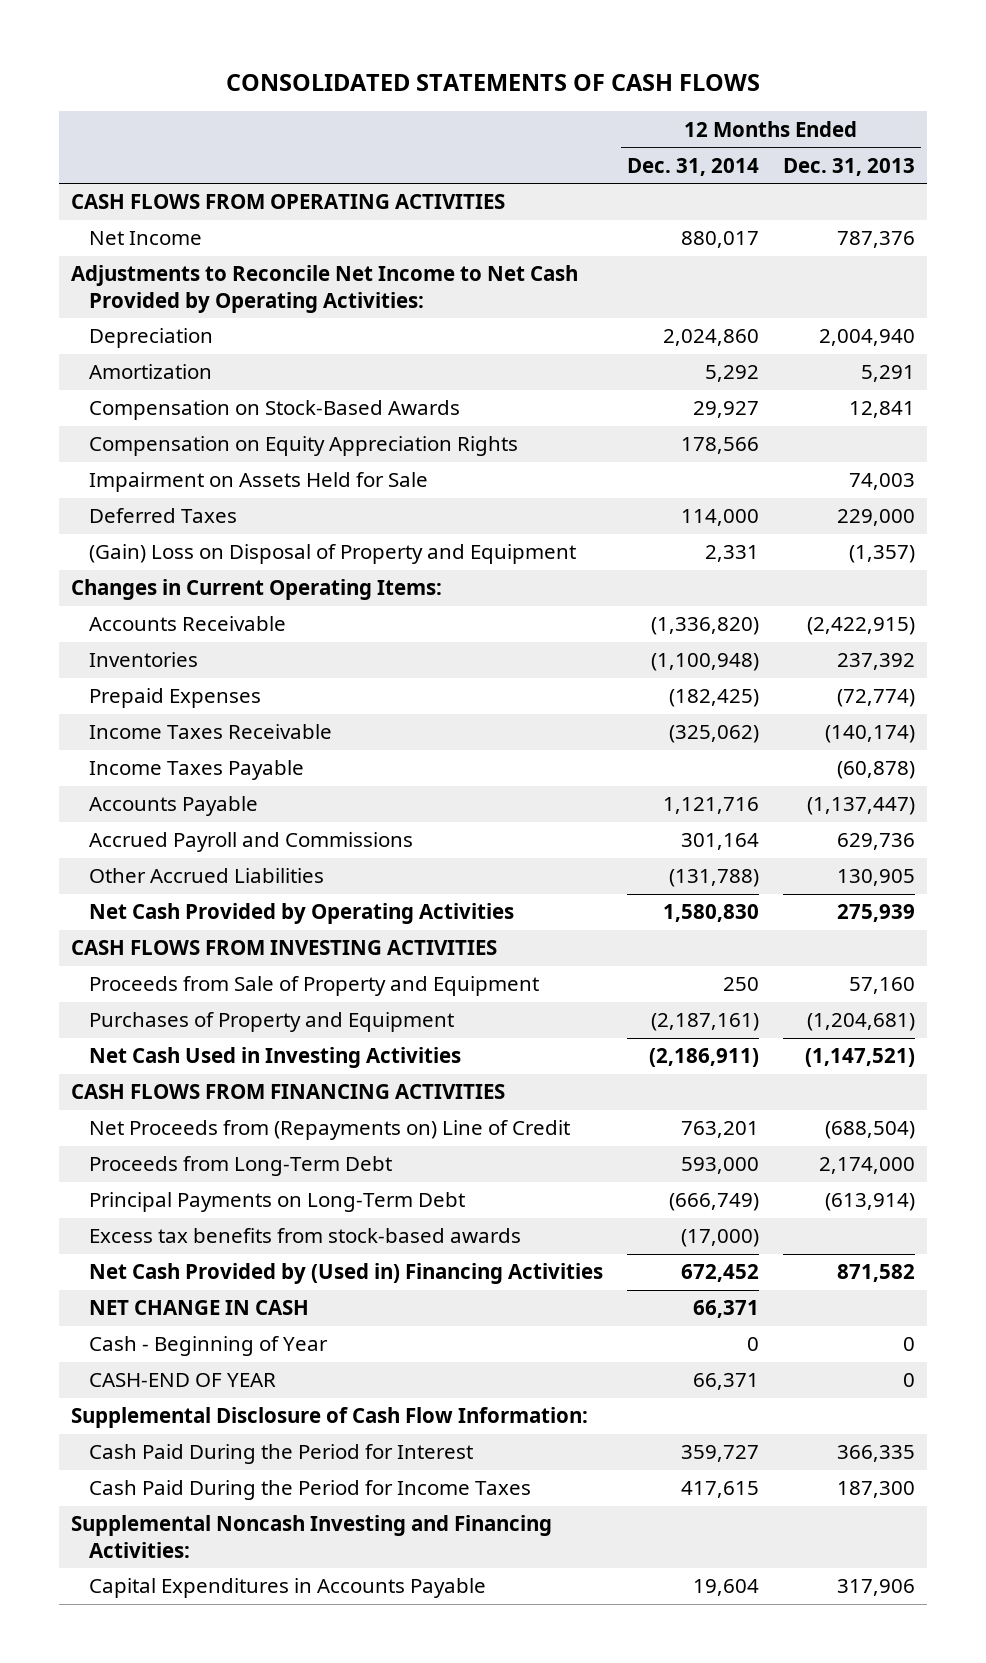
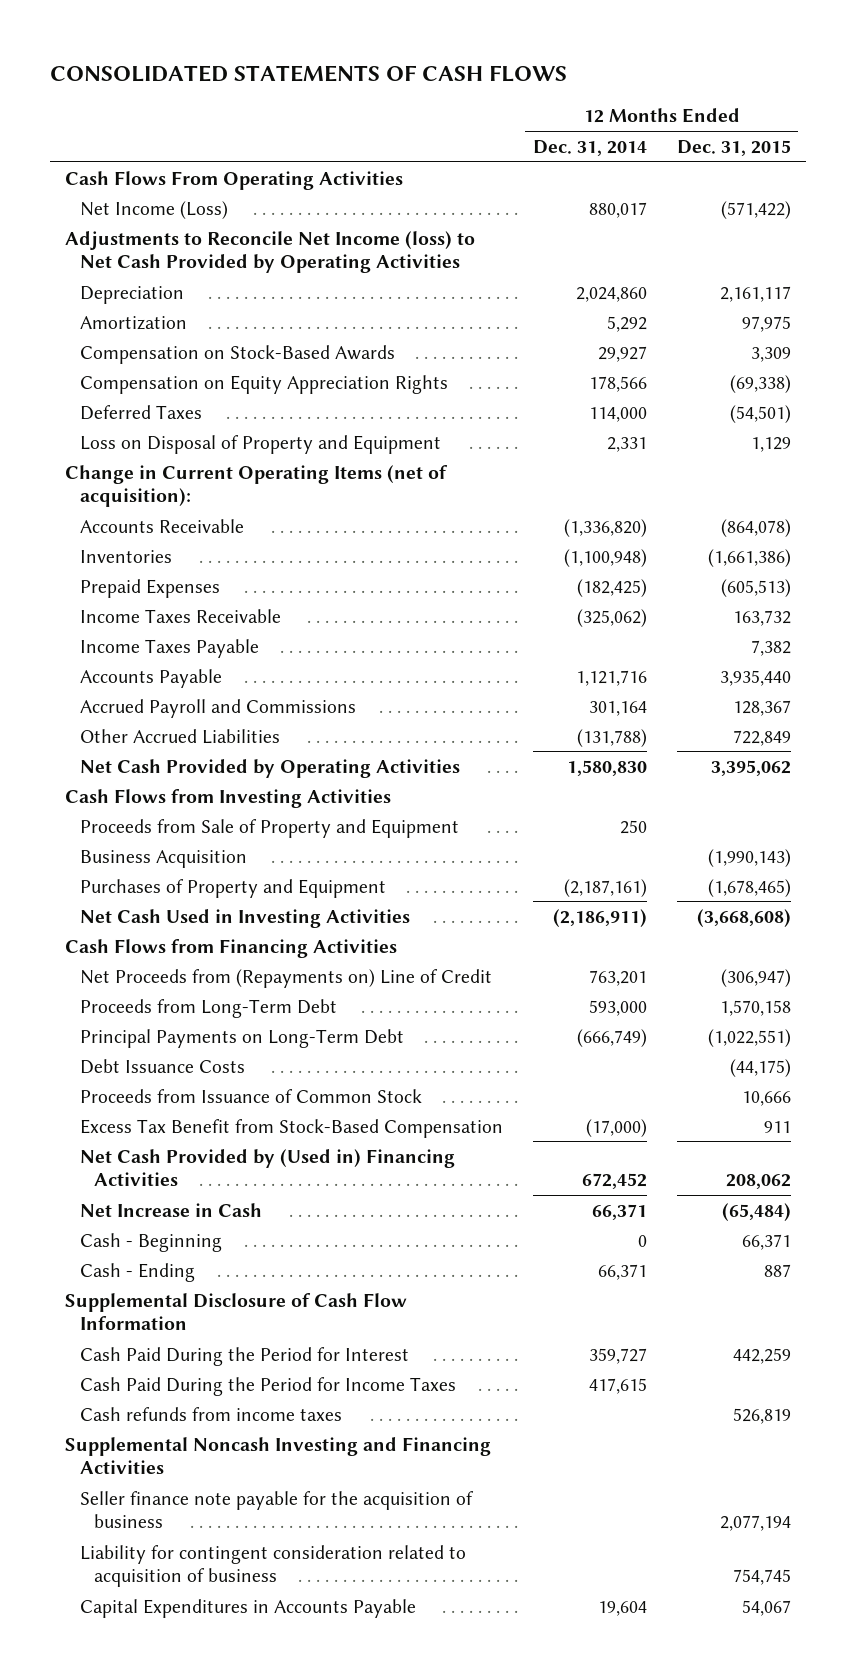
[782,157,915,176] Dec. 31, 2013 -> none
none -> [676,139,791,156] Dec. 31, 2015
[71,194,506,210] CASH FLOWS FROM OPERATING ACTIVITIES -> [65,170,404,190] Cash Flows From Operating Activities
[89,231,203,246] Net Income -> [79,200,228,219] Net Income (Loss)
[71,265,579,313] Adjustments to Reconcile Net Income to Net Cash Provided by Operating Activities: -> [65,230,476,274] Adjustments to Reconcile Net Income (loss) to Net Cash Provided by Operating Activities
[89,472,429,493] Impairment on Assets Held for Sale -> none
[89,544,577,565] (Gain) Loss on Disposal of Property and Equipment -> [79,434,441,454] Loss on Disposal of Property and Equipment
[71,579,443,601] Changes in Current Operating Items: -> [65,464,449,508] Change in Current Operating Items (net of acquisition):
[71,940,498,956] CASH FLOWS FROM INVESTING ACTIVITIES -> [65,788,392,808] Cash Flows from Investing Activities
none -> [79,849,247,868] Business Acquisition
[71,1084,506,1100] CASH FLOWS FROM FINANCING ACTIVITIES -> [65,938,398,958] Cash Flows from Financing Activities
none -> [79,1058,245,1074] Debt Issuance Costs
none -> [79,1088,422,1103] Proceeds from Issuance of Common Stock
[89,1228,522,1244] Excess tax benefits from stock-based awards -> [79,1118,503,1138] Excess Tax Benefit from Stock-Based Compensation
[89,1300,310,1316] NET CHANGE IN CASH -> [79,1202,262,1217] Net Increase in Cash
[89,1336,329,1357] Cash - Beginning of Year -> [79,1232,222,1252] Cash - Beginning
[89,1373,277,1388] CASH-END OF YEAR -> [79,1262,195,1282] Cash - Ending
[71,1407,589,1429] Supplemental Disclosure of Cash Flow Information: -> [65,1292,408,1331] Supplemental Disclosure of Cash Flow Information
none -> [79,1406,342,1421] Cash refunds from income taxes
[71,1515,553,1558] Supplemental Noncash Investing and Financing Activities: -> [65,1436,492,1475] Supplemental Noncash Investing and Financing Activities
none -> [79,1490,474,1529] Seller finance note payable for the acquisition of business
none -> [79,1544,466,1588] Liability for contingent consideration related to acquisition of business

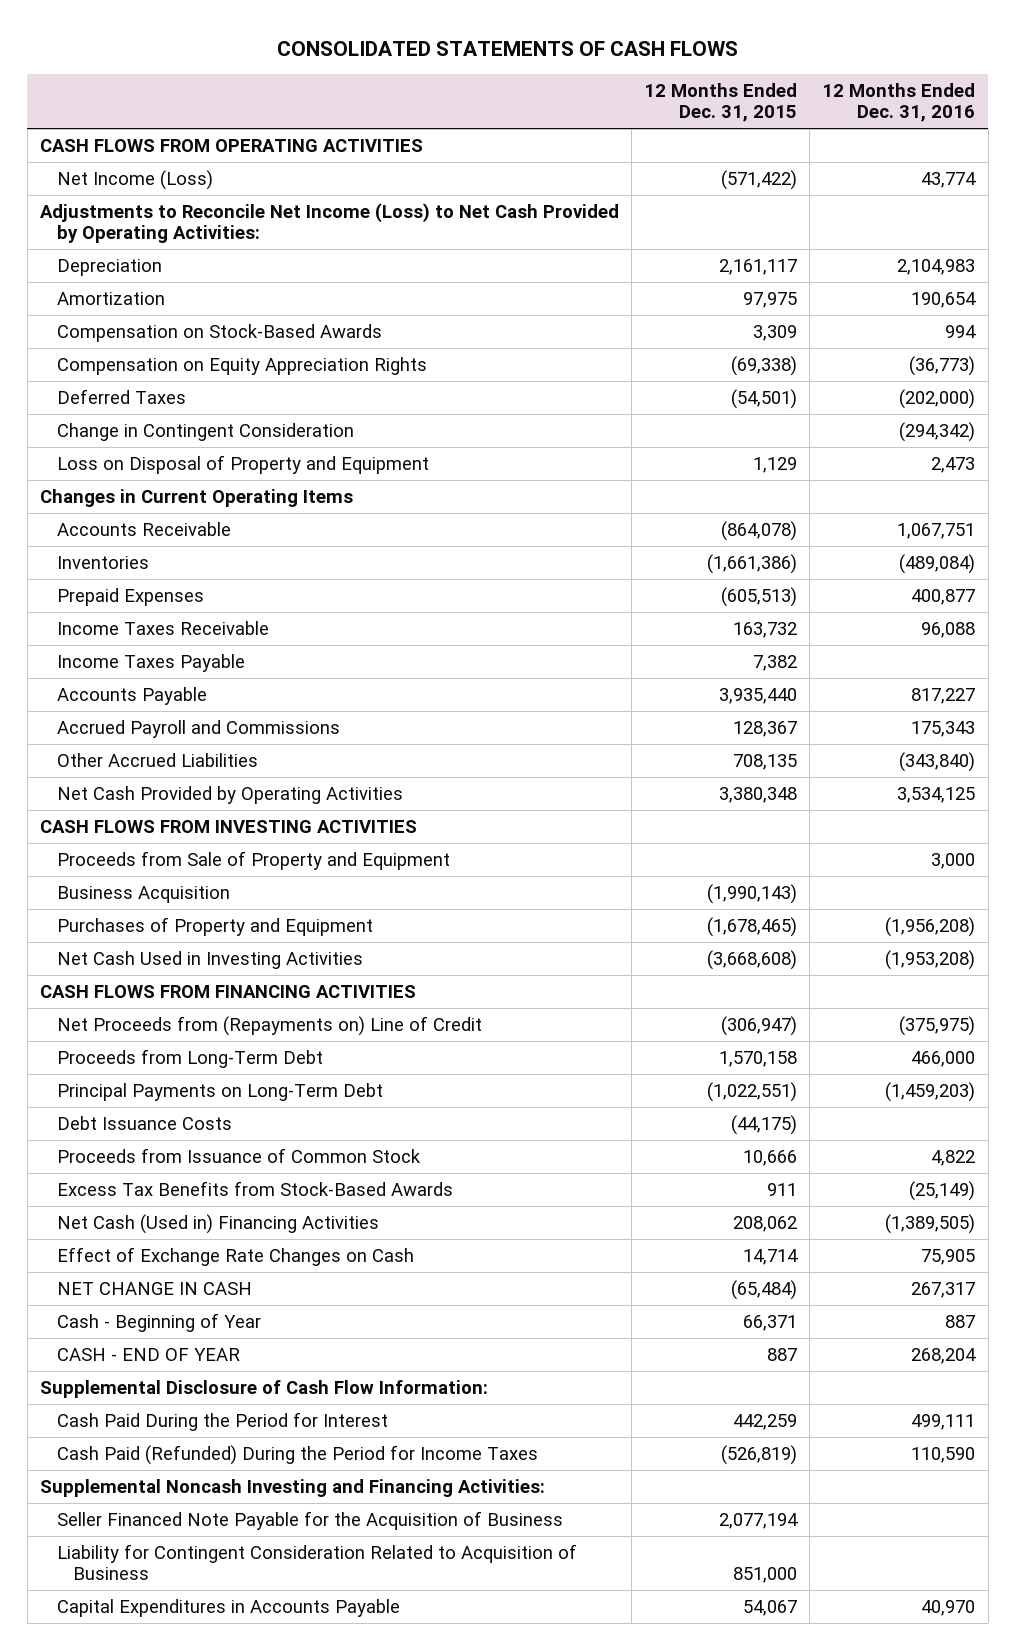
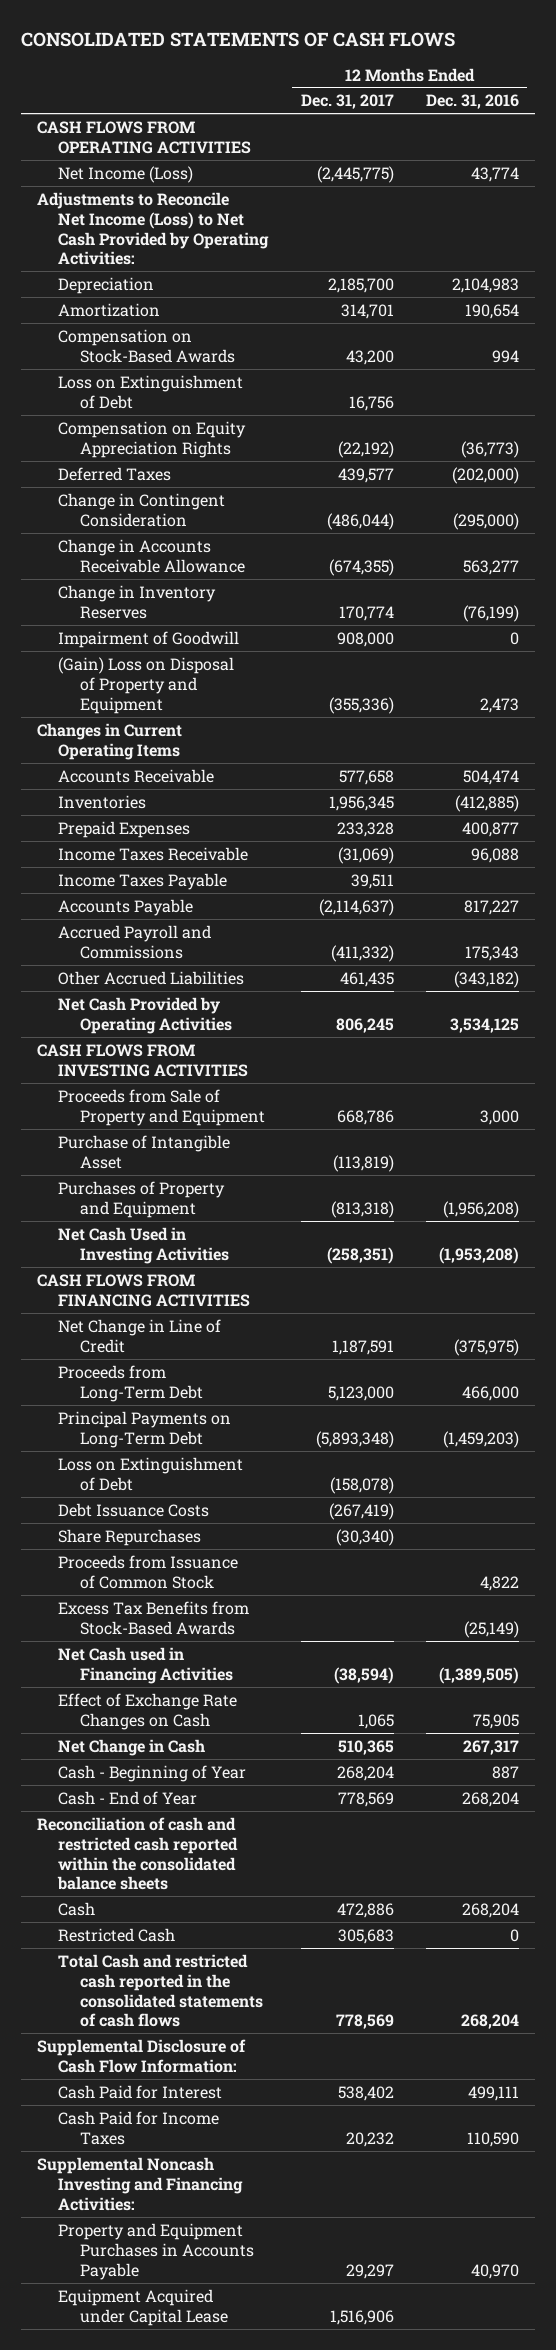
[644,83,798,123] 12 Months Ended Dec. 31, 2015 -> none
none -> [300,94,394,110] Dec. 31, 2017
none -> [58,374,244,409] Loss on Extinguishment of Debt
[899,422,976,443] (294,342) -> [452,512,519,530] (295,000)
none -> [58,538,245,573] Change in Accounts Receivable Allowance
none -> [58,584,217,619] Change in Inventory Reserves
none -> [58,630,240,648] Impairment of Goodwill
[56,455,429,475] Loss on Disposal of Property and Equipment -> [58,656,235,714] (Gain) Loss on Disposal of Property and Equipment
[897,523,976,540] 1,067,751 -> [462,769,519,785] 504,474
[899,554,976,575] (489,084) -> [454,794,519,812] (412,885)
[899,752,976,773] (343,840) -> [453,970,519,988] (343,182)
[56,886,230,904] Business Acquisition -> none
none -> [58,1134,231,1169] Purchase of Intangible Asset
[56,1016,482,1037] Net Proceeds from (Repayments on) Line of Credit -> [58,1318,222,1353] Net Change in Line of Credit
none -> [58,1456,244,1491] Loss on Extinguishment of Debt
none -> [58,1528,202,1546] Share Repurchases
[56,1214,379,1235] Net Cash (Used in) Financing Activities -> [58,1646,233,1684] Net Cash used in Financing Activities
[56,1282,252,1296] NET CHANGE IN CASH -> [58,1738,206,1756] Net Change in Cash
none -> [58,1790,198,1805] Cash - End of Year
none -> [37,1816,239,1891] Reconciliation of cash and restricted cash reported within the consolidated balance sheets
[56,1348,240,1362] CASH - END OF YEAR -> [58,1901,96,1916] Cash
none -> [58,1927,176,1942] Restricted Cash
none -> [58,1953,263,2028] Total Cash and restricted cash reported in the consolidated statements of cash flows
[56,1412,388,1432] Cash Paid During the Period for Interest -> [58,2084,223,2099] Cash Paid for Interest
[56,1445,538,1466] Cash Paid (Refunded) During the Period for Income Taxes -> [58,2110,220,2145] Cash Paid for Income Taxes
[56,1511,563,1531] Seller Financed Note Payable for the Acquisition of Business -> none
[56,1544,577,1581] Liability for Contingent Consideration Related to Acquisition of Business -> none
[56,1599,400,1618] Capital Expenditures in Accounts Payable -> [58,2222,254,2280] Property and Equipment Purchases in Accounts Payable
none -> [58,2288,228,2326] Equipment Acquired under Capital Lease

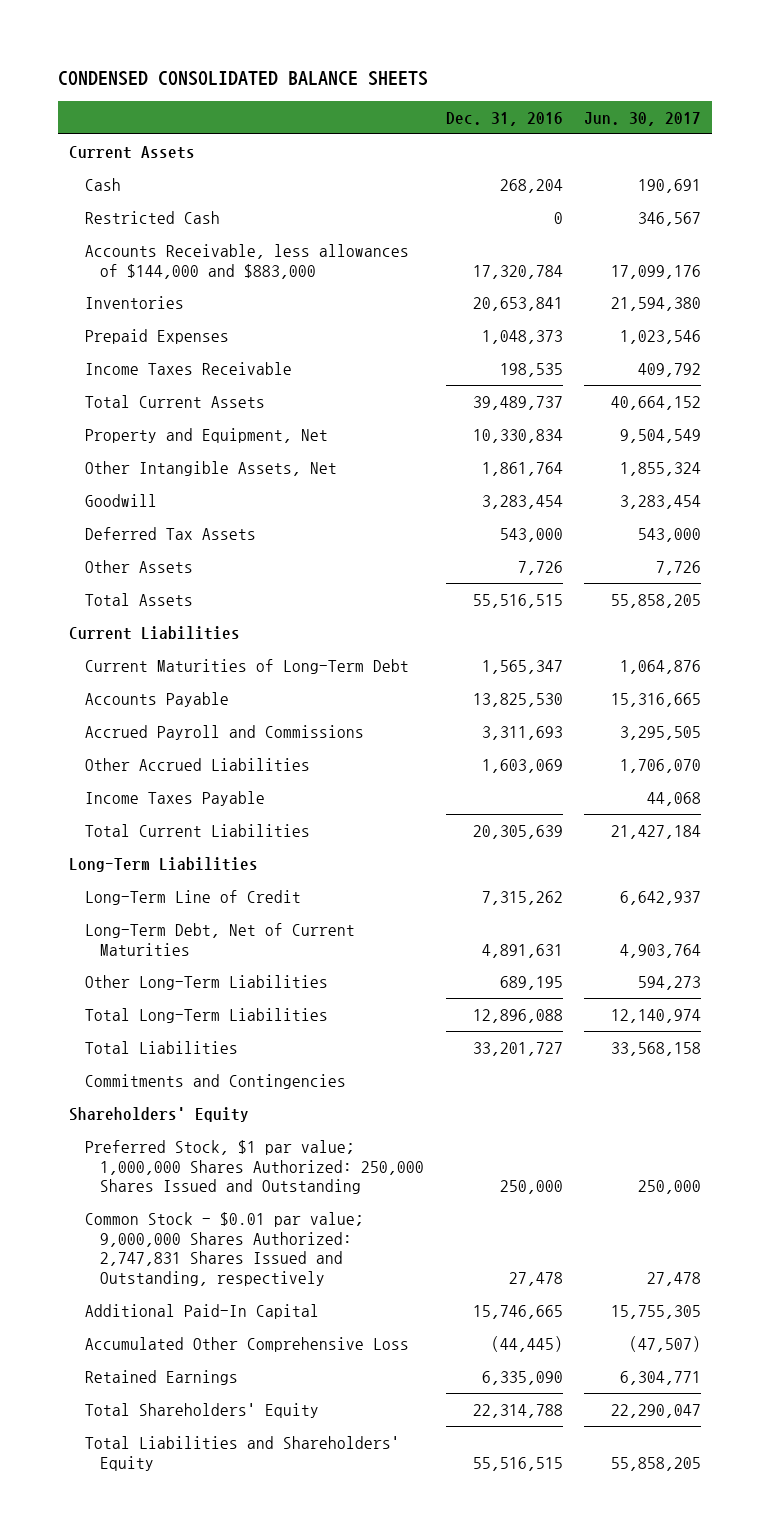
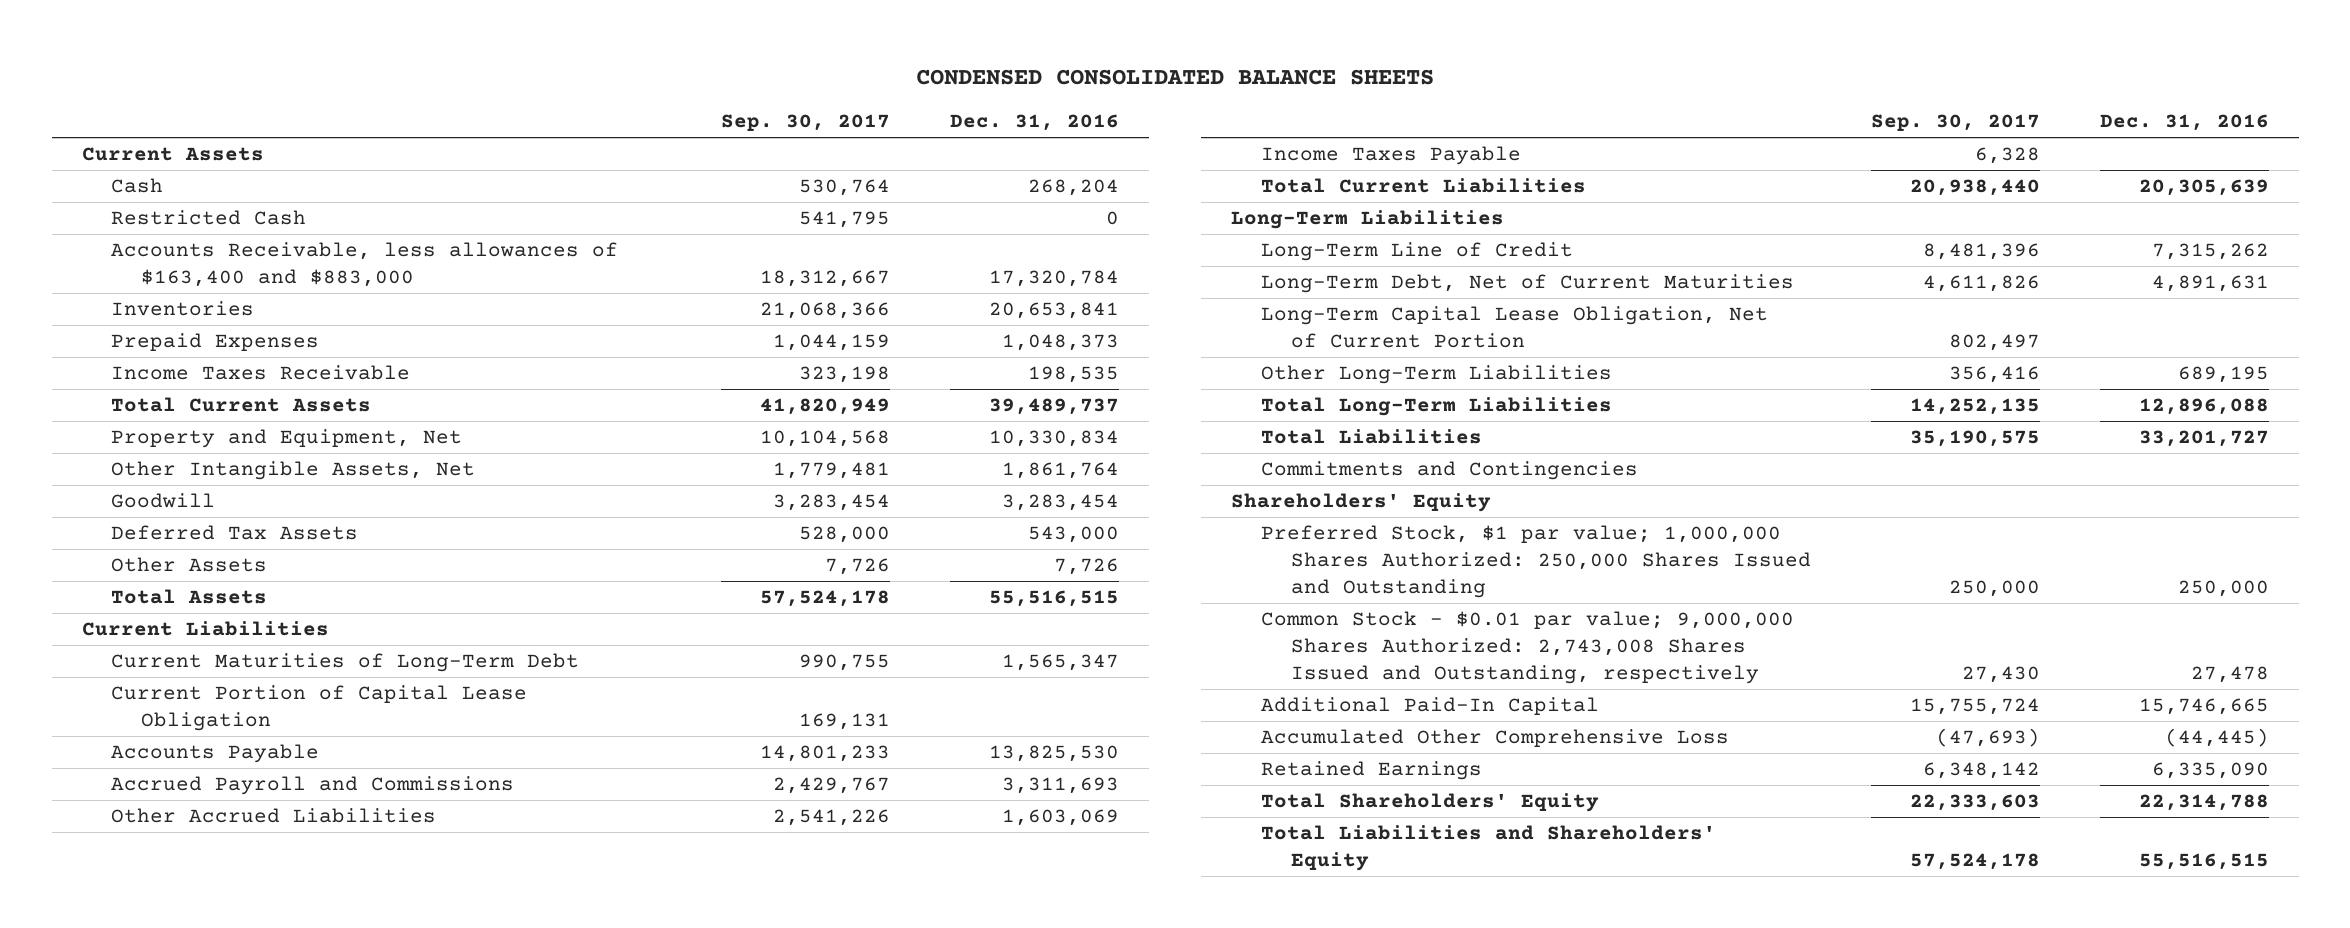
[584,111,702,126] Jun. 30, 2017 -> none
none -> [721,113,891,131] Sep. 30, 2017
[84,243,409,279] Accounts Receivable, less allowances of $144,000 and $883,000 -> [111,242,619,288] Accounts Receivable, less allowances of $163,400 and $883,000
none -> [111,685,528,732] Current Portion of Capital Lease Obligation
none -> [1260,306,1768,349] Long-Term Capital Lease Obligation, Net of Current Portion
[84,1211,364,1287] Common Stock - $0.01 par value; 9,000,000 Shares Authorized: 2,747,831 Shares Issued and Outstanding, respectively -> [1260,611,1794,685] Common Stock - $0.01 par value; 9,000,000 Shares Authorized: 2,743,008 Shares Issued and Outstanding, respectively

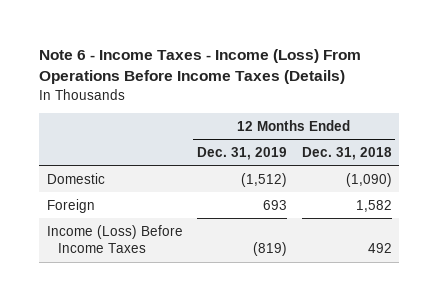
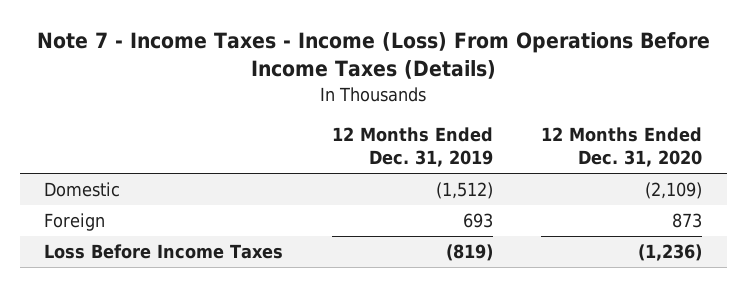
[39,49,362,85] Note 6 - Income Taxes - Income (Loss) From Operations Before Income Taxes (Details) -> [37,31,711,80] Note 7 - Income Taxes - Income (Loss) From Operations Before Income Taxes (Details)
[301,146,392,160] Dec. 31, 2018 -> none
none -> [541,127,703,167] 12 Months Ended Dec. 31, 2020
[46,224,183,254] Income (Loss) Before Income Taxes -> [44,244,284,260] Loss Before Income Taxes

